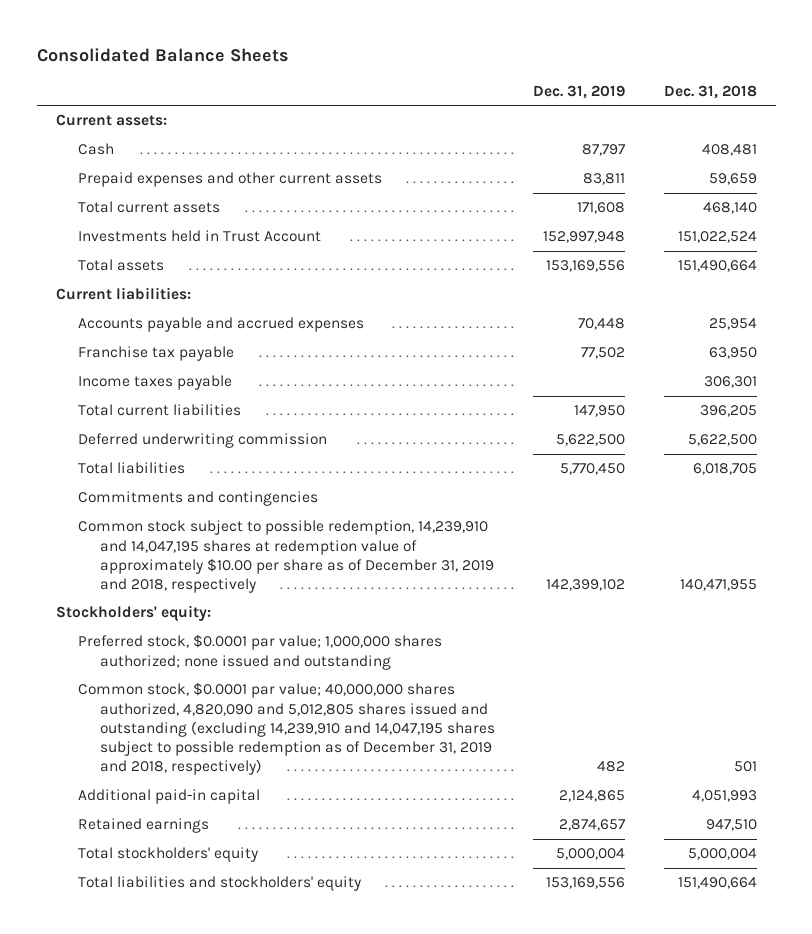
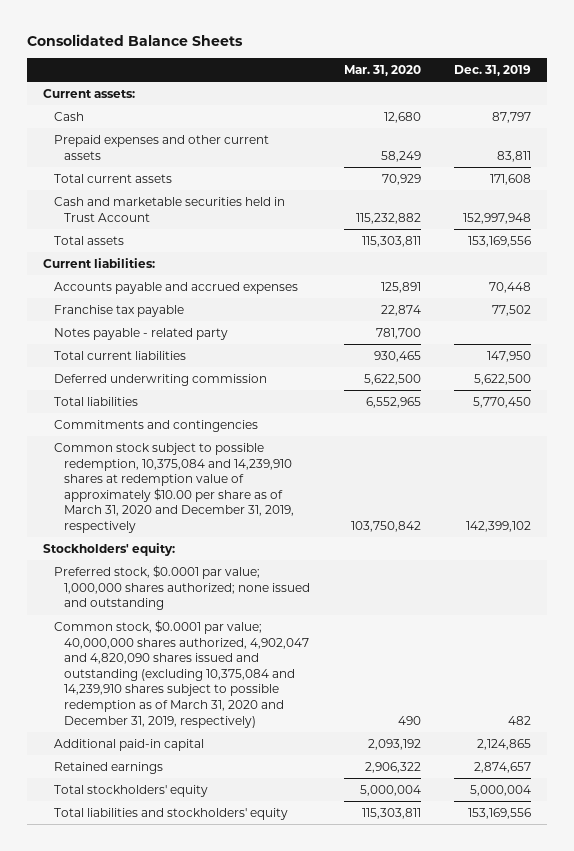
[663,84,757,99] Dec. 31, 2018 -> none
none -> [343,64,421,76] Mar. 31, 2020
[77,230,321,243] Investments held in Trust Account -> [53,196,285,222] Cash and marketable securities held in Trust Account
[77,375,232,391] Income taxes payable -> none
none -> [53,327,228,340] Notes payable - related party
[77,520,494,593] Common stock subject to possible redemption, 14,239,910 and 14,047,195 shares at redemption value of approximately $10.00 per share as of December 31, 2019 and 2018, respectively -> [53,442,295,534] Common stock subject to possible redemption, 10,375,084 and 14,239,910 shares at redemption value of approximately $10.00 per share as of March 31, 2020 and December 31, 2019, respectively
[77,682,495,776] Common stock, $0.0001 par value; 40,000,000 shares authorized, 4,820,090 and 5,012,805 shares issued and outstanding (excluding 14,239,910 and 14,047,195 shares subject to possible redemption as of December 31, 2019 and 2018, respectively) -> [53,619,310,728] Common stock, $0.0001 par value; 40,000,000 shares authorized, 4,902,047 and 4,820,090 shares issued and outstanding (excluding 10,375,084 and 14,239,910 shares subject to possible redemption as of March 31, 2020 and December 31, 2019, respectively)

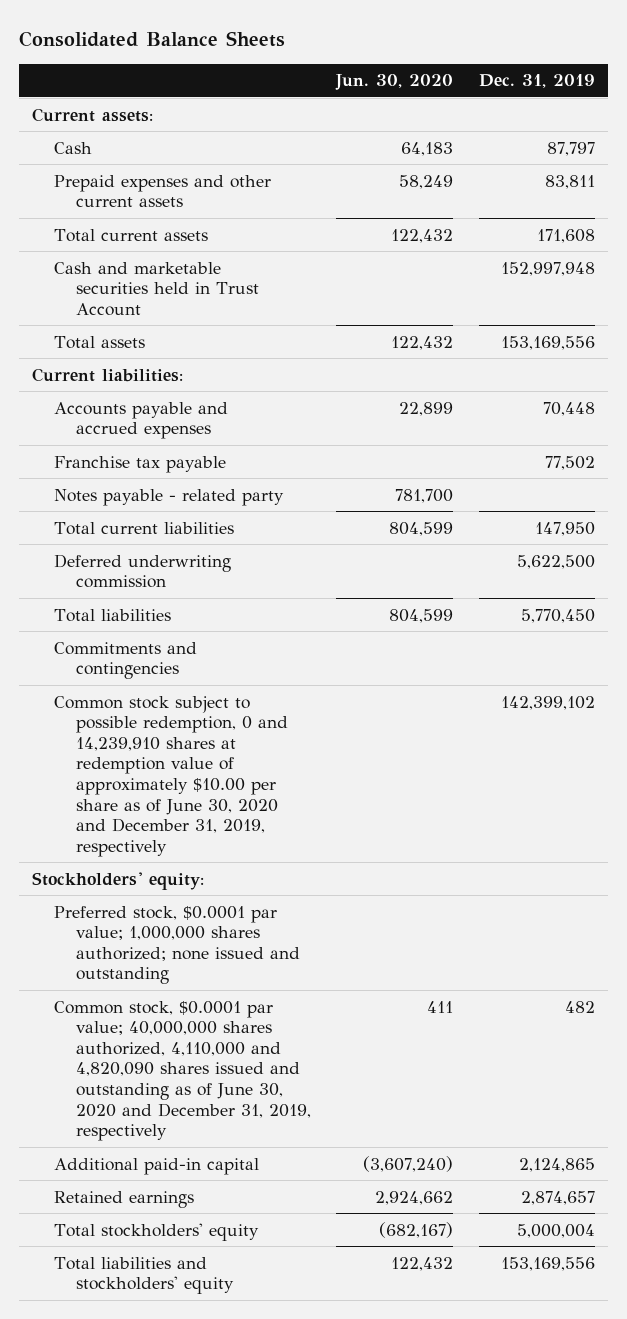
[343,64,421,76] Mar. 31, 2020 -> none
none -> [335,74,454,91] Jun. 30, 2020
[53,442,295,534] Common stock subject to possible redemption, 10,375,084 and 14,239,910 shares at redemption value of approximately $10.00 per share as of March 31, 2020 and December 31, 2019, respectively -> [53,695,289,857] Common stock subject to possible redemption, 0 and 14,239,910 shares at redemption value of approximately $10.00 per share as of June 30, 2020 and December 31, 2019, respectively
[53,619,310,728] Common stock, $0.0001 par value; 40,000,000 shares authorized, 4,902,047 and 4,820,090 shares issued and outstanding (excluding 10,375,084 and 14,239,910 shares subject to possible redemption as of March 31, 2020 and December 31, 2019, respectively) -> [53,1000,312,1142] Common stock, $0.0001 par value; 40,000,000 shares authorized, 4,110,000 and 4,820,090 shares issued and outstanding as of June 30, 2020 and December 31, 2019, respectively

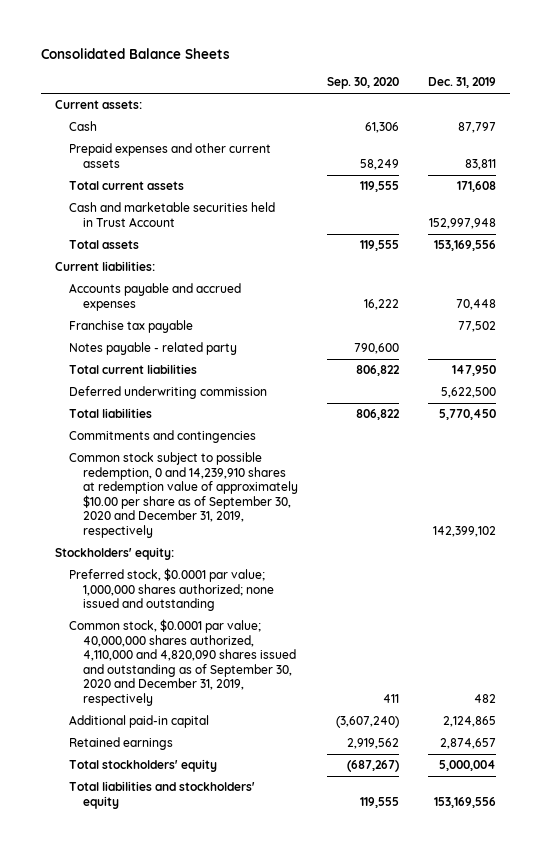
[335,74,454,91] Jun. 30, 2020 -> none
none -> [326,77,399,90] Sep. 30, 2020
[53,695,289,857] Common stock subject to possible redemption, 0 and 14,239,910 shares at redemption value of approximately $10.00 per share as of June 30, 2020 and December 31, 2019, respectively -> [68,452,298,538] Common stock subject to possible redemption, 0 and 14,239,910 shares at redemption value of approximately $10.00 per share as of September 30, 2020 and December 31, 2019, respectively
[53,1000,312,1142] Common stock, $0.0001 par value; 40,000,000 shares authorized, 4,110,000 and 4,820,090 shares issued and outstanding as of June 30, 2020 and December 31, 2019, respectively -> [68,619,296,706] Common stock, $0.0001 par value; 40,000,000 shares authorized, 4,110,000 and 4,820,090 shares issued and outstanding as of September 30, 2020 and December 31, 2019, respectively

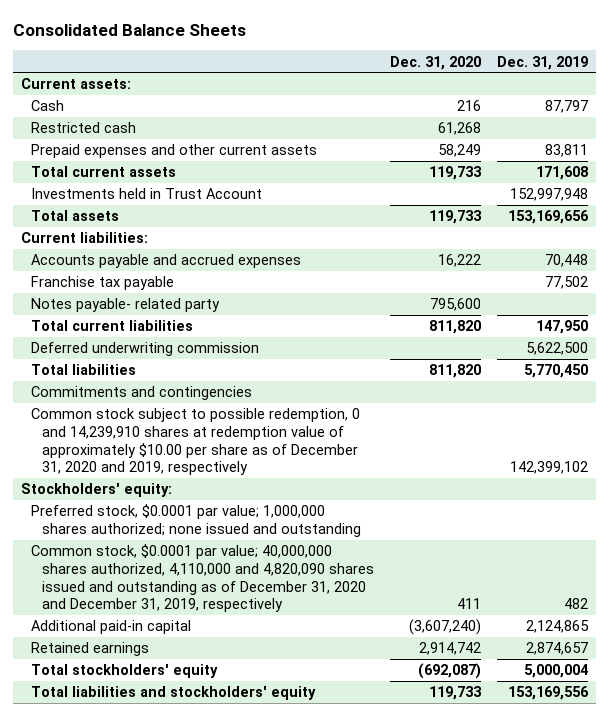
[326,77,399,90] Sep. 30, 2020 -> none
none -> [389,55,481,70] Dec. 31, 2020
none -> [31,122,137,134] Restricted cash
[68,202,275,227] Cash and marketable securities held in Trust Account -> [31,188,263,200] Investments held in Trust Account
[433,240,496,252] 153,169,556 -> [507,210,589,225] 153,169,656
[68,342,237,356] Notes payable - related party -> [31,298,221,313] Notes payable- related party
[68,452,298,538] Common stock subject to possible redemption, 0 and 14,239,910 shares at redemption value of approximately $10.00 per share as of September 30, 2020 and December 31, 2019, respectively -> [31,408,361,476] Common stock subject to possible redemption, 0 and 14,239,910 shares at redemption value of approximately $10.00 per share as of December 31, 2020 and 2019, respectively
[68,619,296,706] Common stock, $0.0001 par value; 40,000,000 shares authorized, 4,110,000 and 4,820,090 shares issued and outstanding as of September 30, 2020 and December 31, 2019, respectively -> [31,544,374,613] Common stock, $0.0001 par value; 40,000,000 shares authorized, 4,110,000 and 4,820,090 shares issued and outstanding as of December 31, 2020 and December 31, 2019, respectively

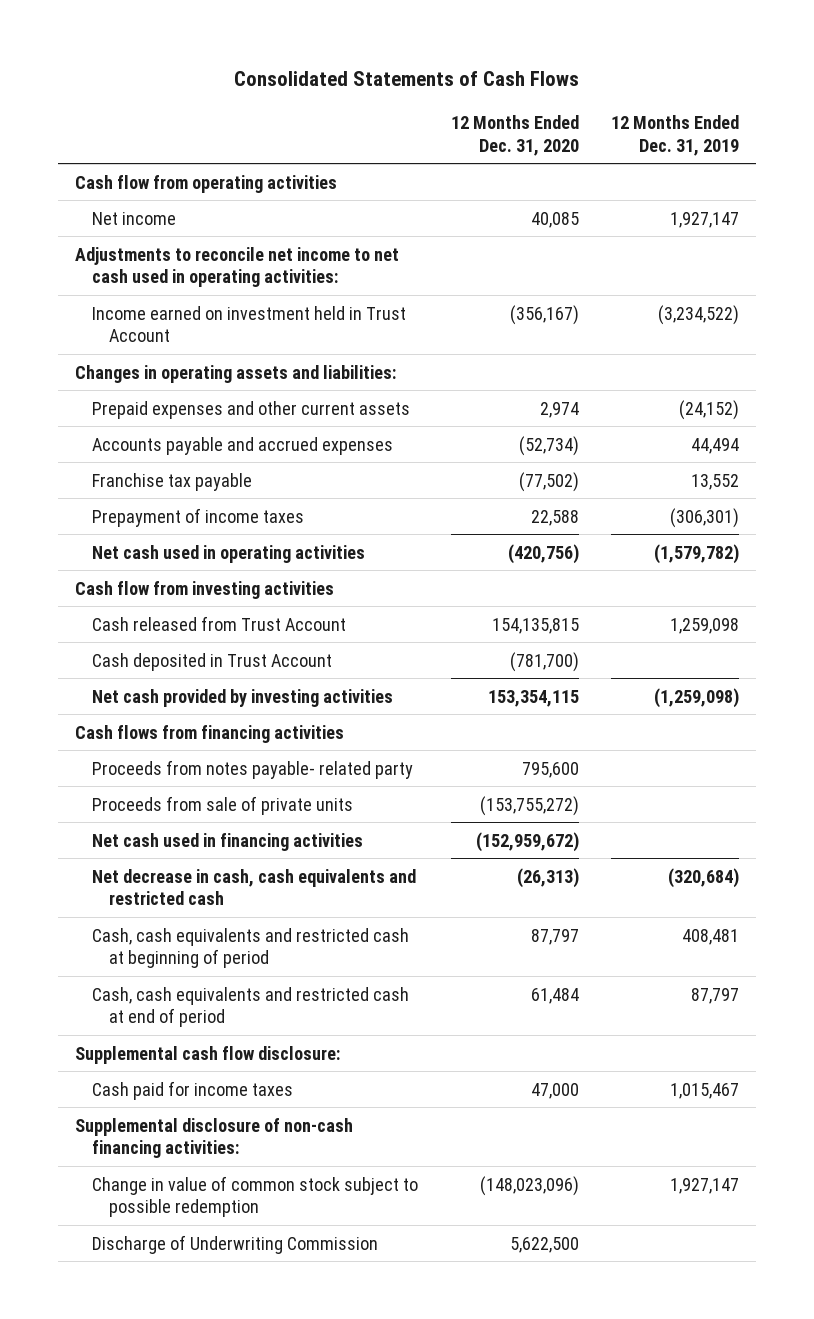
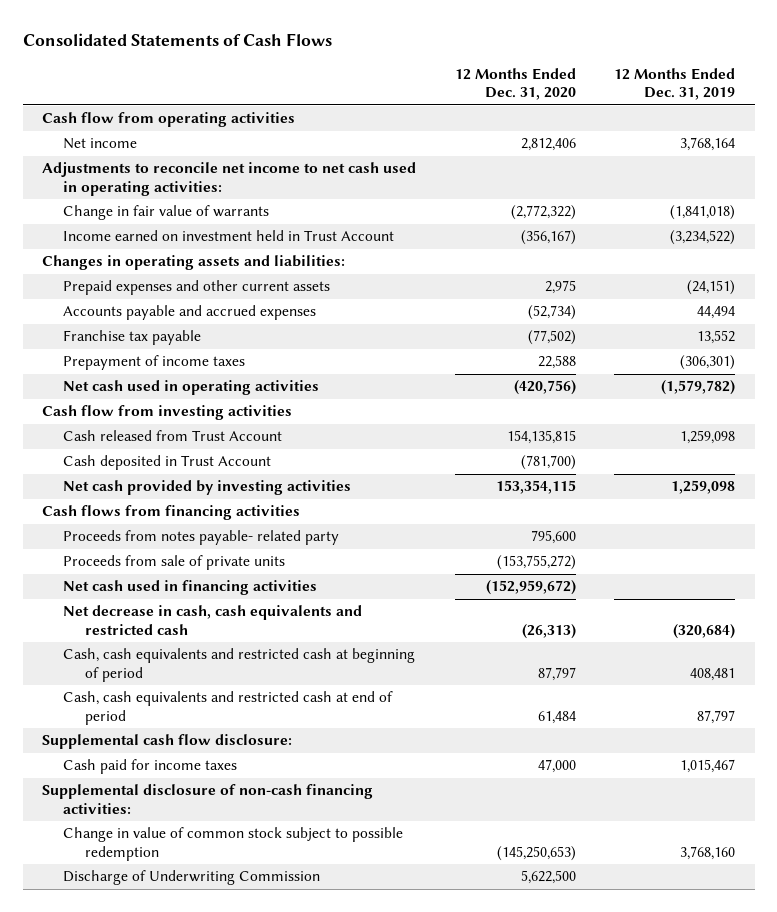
[530,211,579,228] 40,085 -> [520,138,576,152] 2,812,406
[670,211,740,228] 1,927,147 -> [680,137,736,152] 3,768,164
none -> [63,205,270,221] Change in fair value of warrants
[539,401,579,418] 2,974 -> [544,280,576,295] 2,975
[679,399,740,420] (24,152) -> [687,280,736,296] (24,151)
[654,687,740,708] (1,259,098) -> [671,480,736,495] 1,259,098
[479,1175,579,1196] (148,023,096) -> [496,845,576,861] (145,250,653)
[670,1177,740,1194] 1,927,147 -> [680,845,736,860] 3,768,160

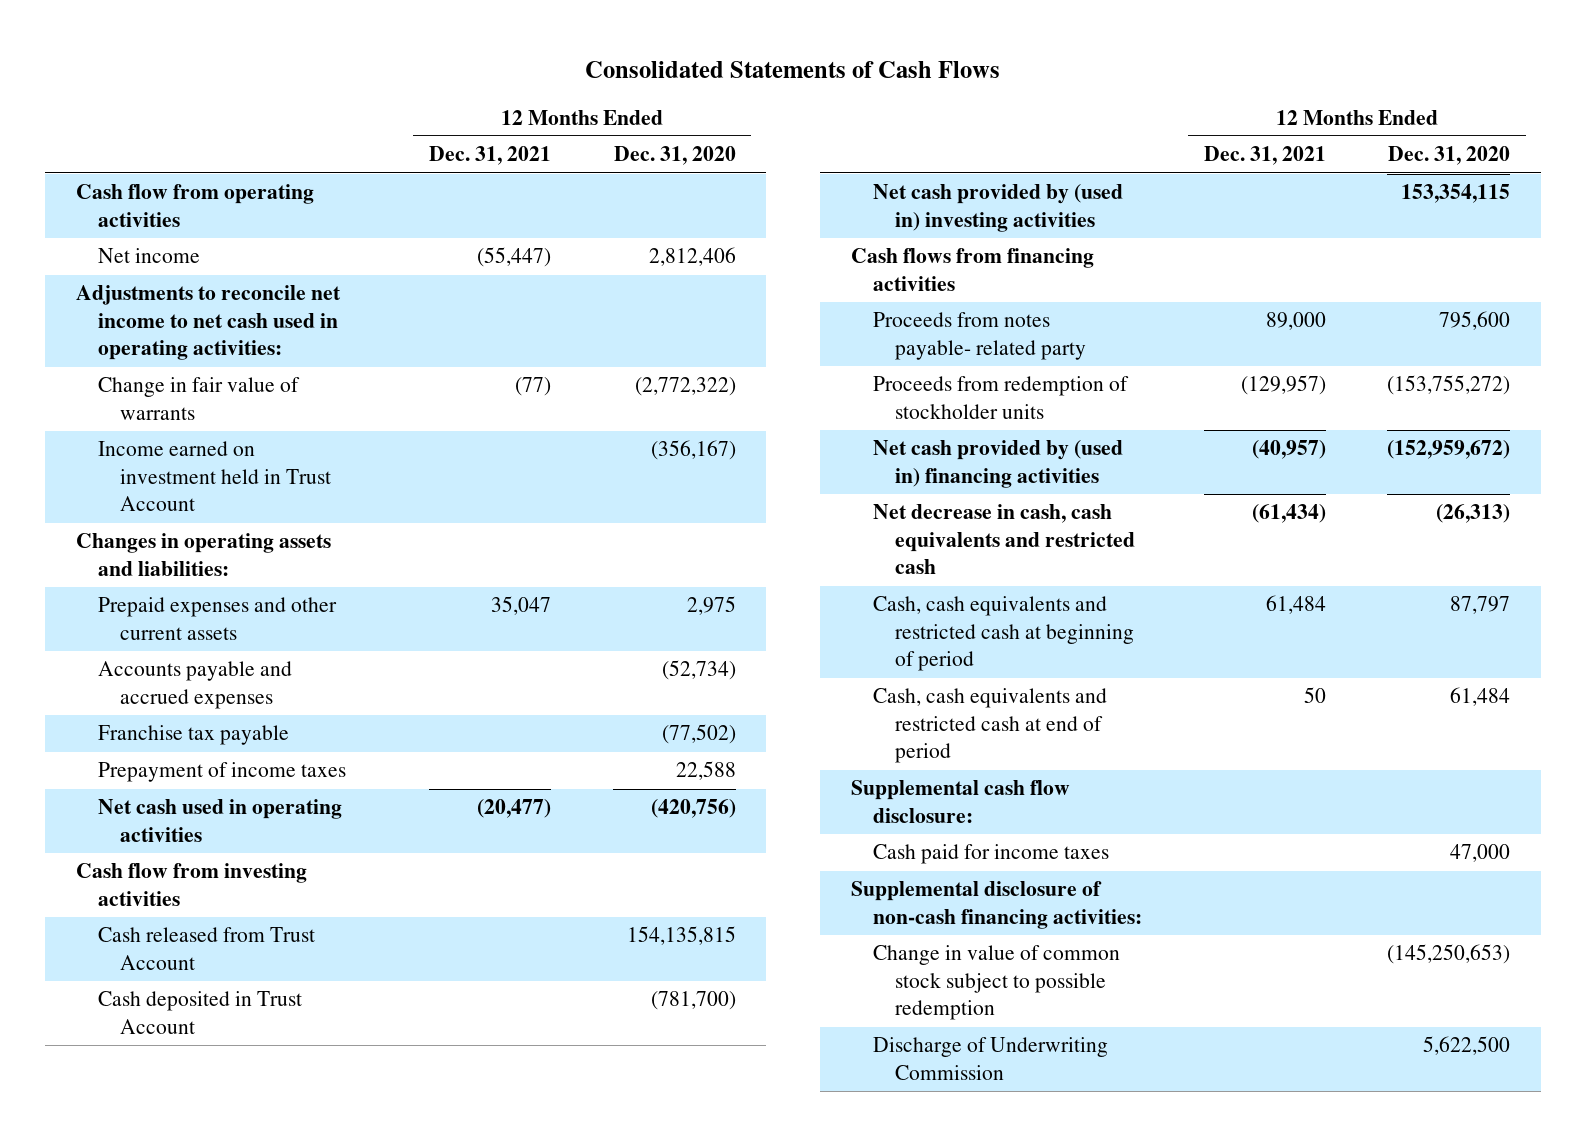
[614,68,736,101] 12 Months Ended Dec. 31, 2019 -> none
none -> [428,146,551,166] Dec. 31, 2021
[63,480,352,496] Net cash provided by investing activities -> [872,184,1123,232] Net cash provided by (used in) investing activities
[63,555,286,571] Proceeds from sale of private units -> [872,376,1129,419] Proceeds from redemption of stockholder units
[63,580,318,596] Net cash used in financing activities -> [872,440,1123,488] Net cash provided by (used in) financing activities

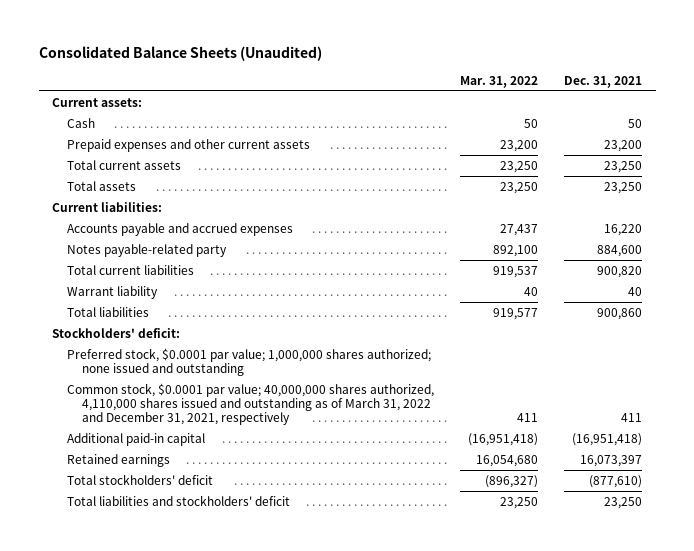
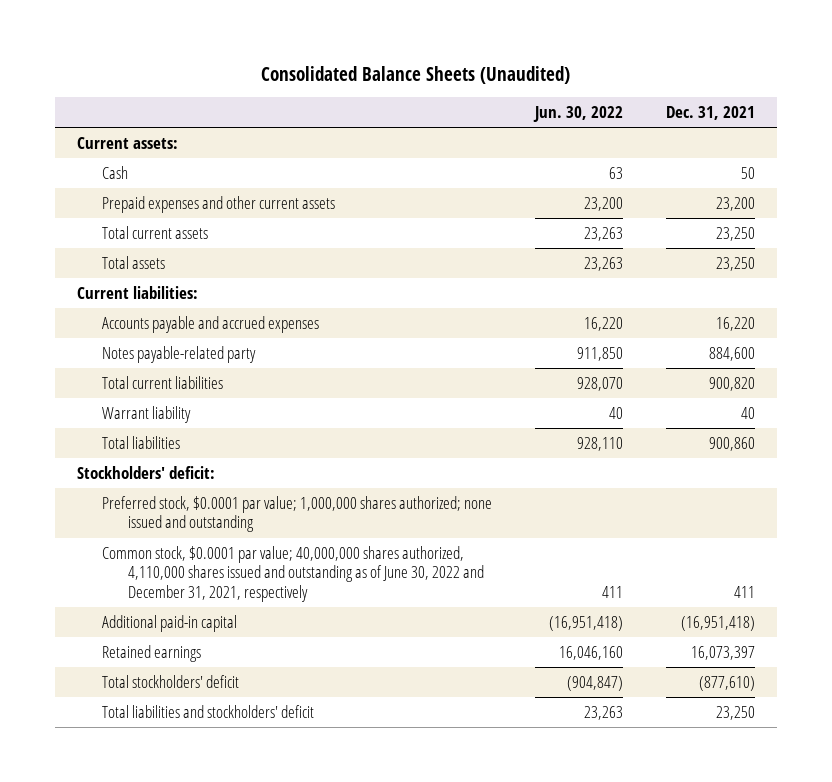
[460,75,539,88] Mar. 31, 2022 -> none
none -> [533,106,624,123] Jun. 30, 2022
[67,382,435,426] Common stock, $0.0001 par value; 40,000,000 shares authorized, 4,110,000 shares issued and outstanding as of March 31, 2022 and December 31, 2021, respectively -> [102,545,485,603] Common stock, $0.0001 par value; 40,000,000 shares authorized, 4,110,000 shares issued and outstanding as of June 30, 2022 and December 31, 2021, respectively

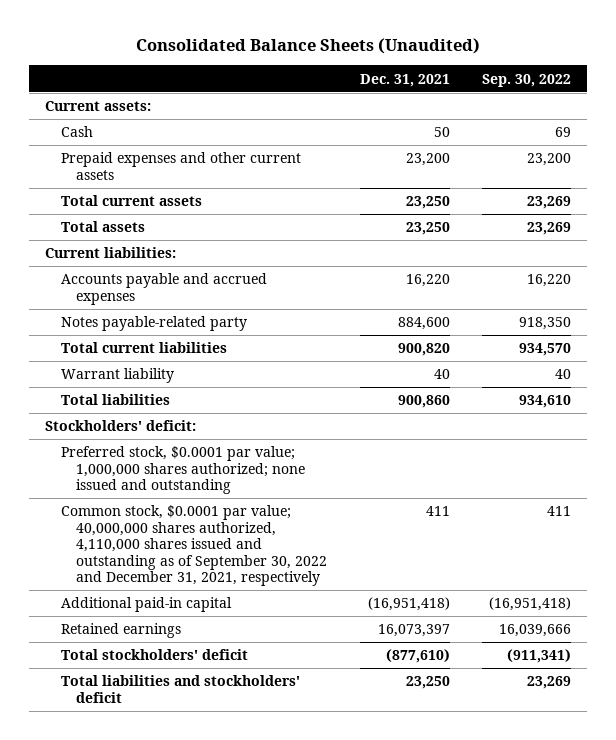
[533,106,624,123] Jun. 30, 2022 -> none
none -> [482,73,572,87] Sep. 30, 2022
[102,545,485,603] Common stock, $0.0001 par value; 40,000,000 shares authorized, 4,110,000 shares issued and outstanding as of June 30, 2022 and December 31, 2021, respectively -> [60,505,328,587] Common stock, $0.0001 par value; 40,000,000 shares authorized, 4,110,000 shares issued and outstanding as of September 30, 2022 and December 31, 2021, respectively

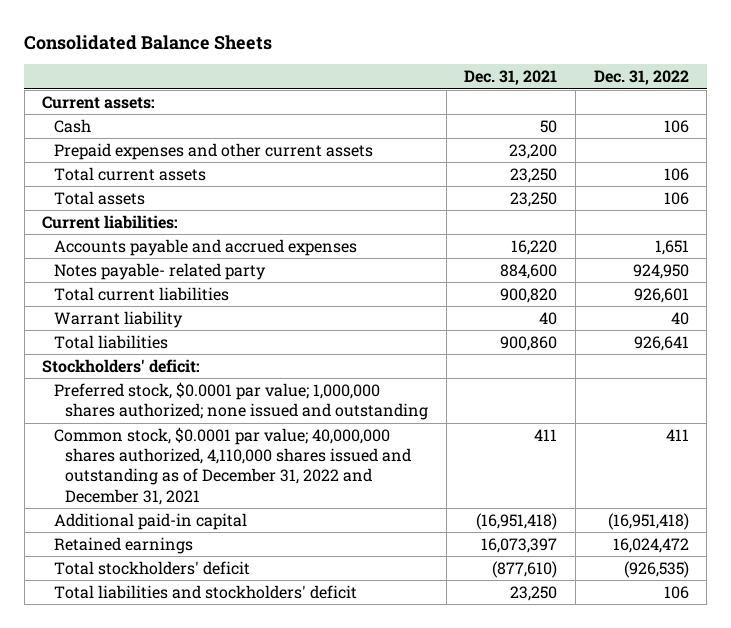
[136,38,481,55] Consolidated Balance Sheets (Unaudited) -> [24,34,273,50] Consolidated Balance Sheets
[482,73,572,87] Sep. 30, 2022 -> none
none -> [593,70,689,86] Dec. 31, 2022
[60,316,247,332] Notes payable-related party -> [53,262,266,280] Notes payable- related party
[60,505,328,587] Common stock, $0.0001 par value; 40,000,000 shares authorized, 4,110,000 shares issued and outstanding as of September 30, 2022 and December 31, 2021, respectively -> [53,426,411,505] Common stock, $0.0001 par value; 40,000,000 shares authorized, 4,110,000 shares issued and outstanding as of December 31, 2022 and December 31, 2021

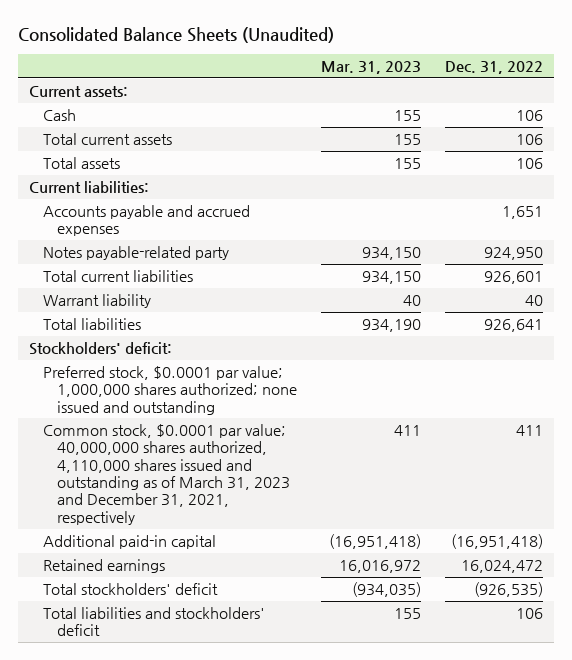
[24,34,273,50] Consolidated Balance Sheets -> [17,26,334,43] Consolidated Balance Sheets (Unaudited)
[464,70,558,86] Dec. 31, 2021 -> none
none -> [321,60,422,74] Mar. 31, 2023
[53,142,373,160] Prepaid expenses and other current assets -> none
[53,262,266,280] Notes payable- related party -> [43,245,230,260] Notes payable-related party
[53,426,411,505] Common stock, $0.0001 par value; 40,000,000 shares authorized, 4,110,000 shares issued and outstanding as of December 31, 2022 and December 31, 2021 -> [43,423,291,525] Common stock, $0.0001 par value; 40,000,000 shares authorized, 4,110,000 shares issued and outstanding as of March 31, 2023 and December 31, 2021, respectively

